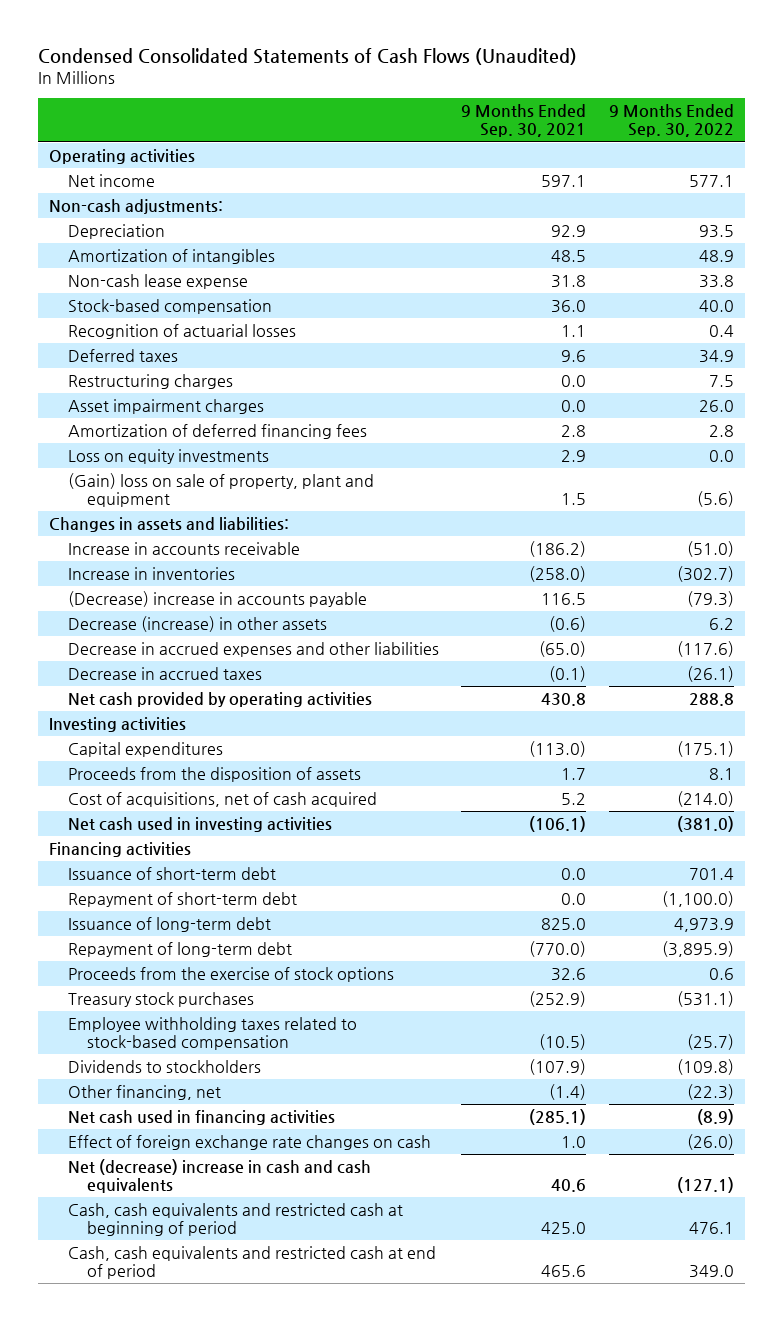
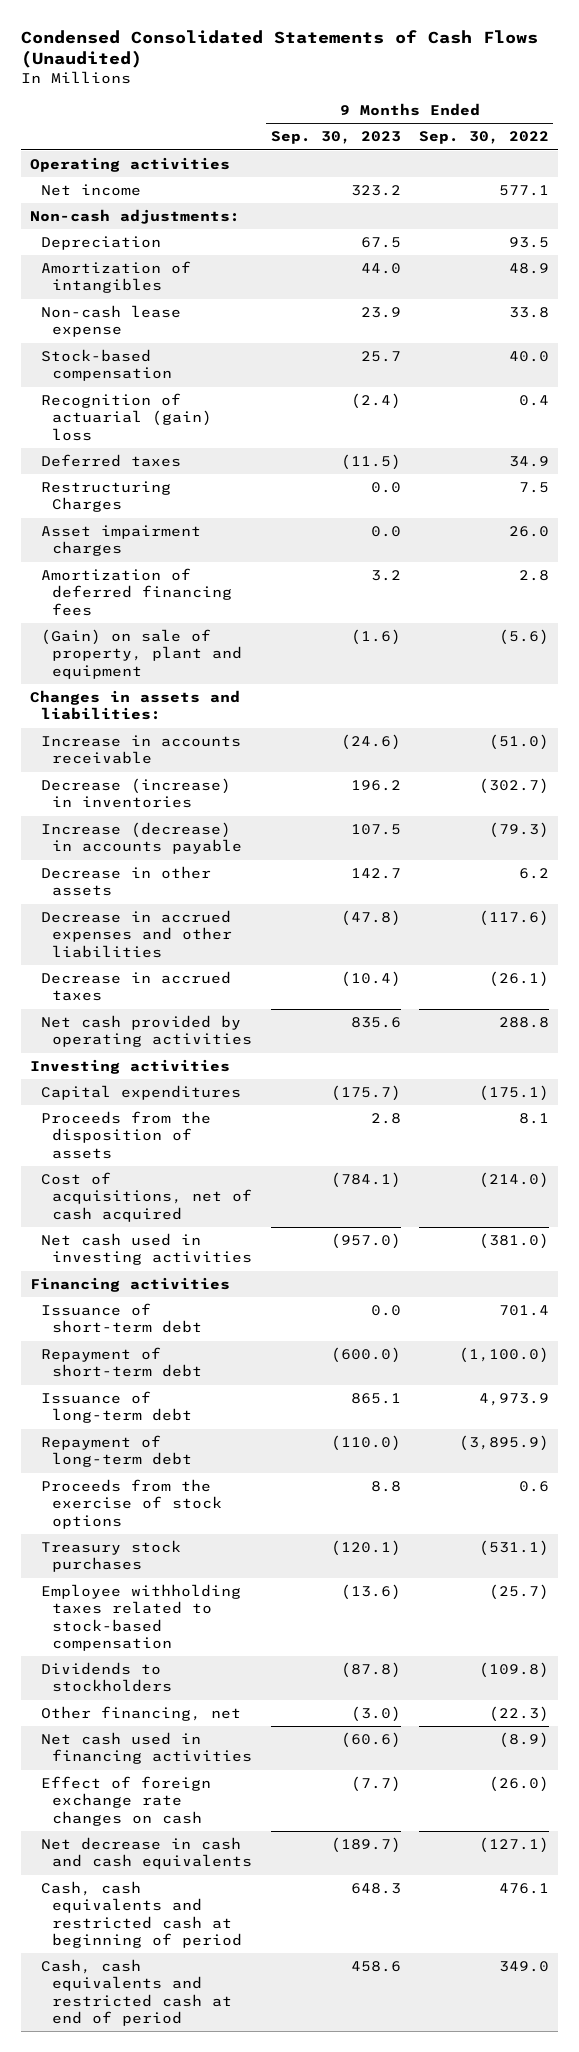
[461,104,587,138] 9 Months Ended Sep. 30, 2021 -> none
none -> [270,131,401,145] Sep. 30, 2023
[67,324,296,340] Recognition of actuarial losses -> [41,393,213,441] Recognition of actuarial (gain) loss
[67,374,233,390] Restructuring charges -> [41,481,172,513] Restructuring Charges
[67,449,269,465] Loss on equity investments -> none
[67,473,374,507] (Gain) loss on sale of property, plant and equipment -> [41,629,243,679] (Gain) on sale of property, plant and equipment
[67,567,235,581] Increase in inventories -> [41,778,232,809] Decrease (increase) in inventories
[67,591,367,608] (Decrease) increase in accounts payable -> [41,822,243,855] Increase (decrease) in accounts payable
[67,616,327,633] Decrease (increase) in other assets -> [41,866,212,897] Decrease in other assets
[67,1159,371,1193] Net (decrease) increase in cash and cash equivalents -> [41,1837,253,1870] Net decrease in cash and cash equivalents

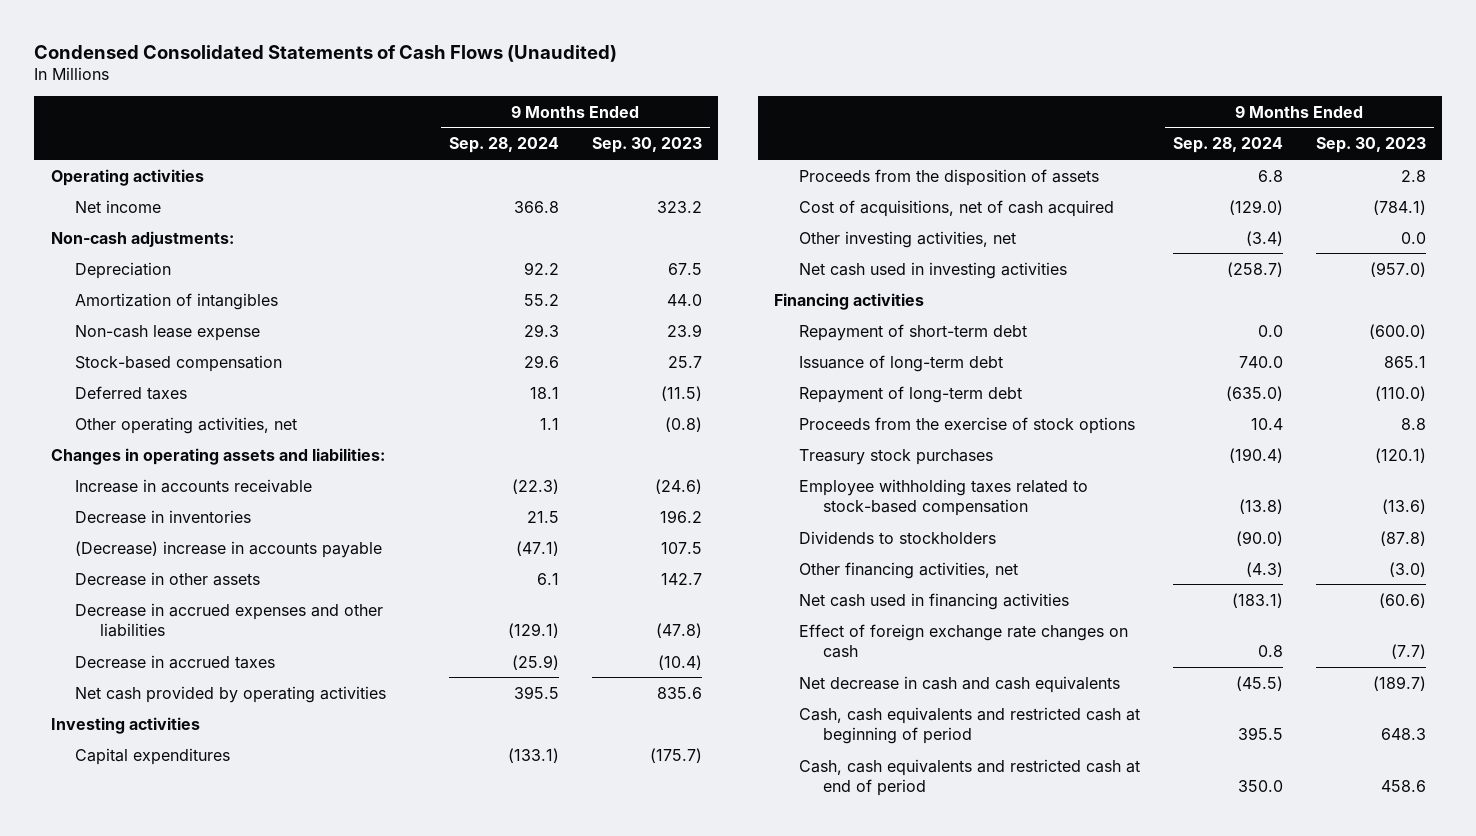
[418,131,549,145] Sep. 30, 2022 -> none
none -> [448,137,559,154] Sep. 28, 2024
[41,393,213,441] Recognition of actuarial (gain) loss -> none
[41,481,172,513] Restructuring Charges -> none
[41,525,202,557] Asset impairment charges -> none
[41,568,233,616] Amortization of deferred financing fees -> none
[41,629,243,679] (Gain) on sale of property, plant and equipment -> none
none -> [75,416,298,434] Other operating activities, net
[30,690,241,721] Changes in assets and liabilities: -> [50,447,385,465] Changes in operating assets and liabilities:
[41,778,232,809] Decrease (increase) in inventories -> [75,509,252,524] Decrease in inventories
[41,822,243,855] Increase (decrease) in accounts payable -> [75,540,383,558] (Decrease) increase in accounts payable
none -> [798,230,1016,248] Other investing activities, net
[41,1303,203,1334] Issuance of short-term debt -> none
[41,1706,242,1722] Other financing, net -> [798,561,1018,579] Other financing activities, net

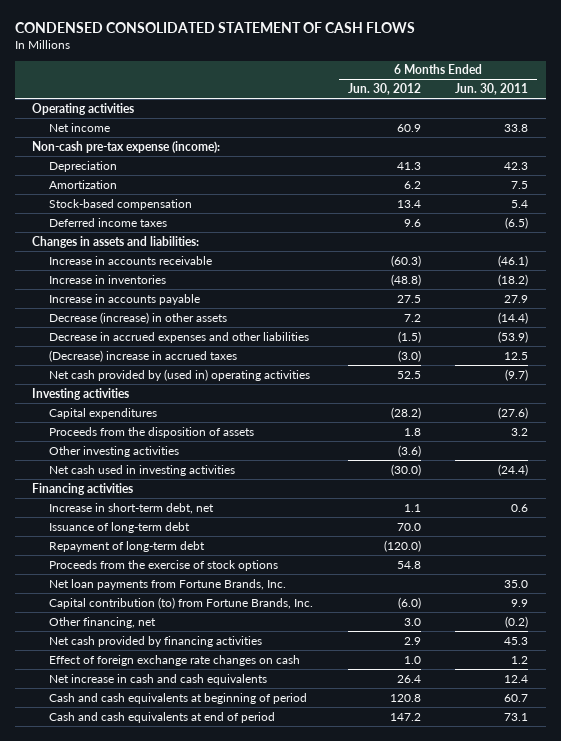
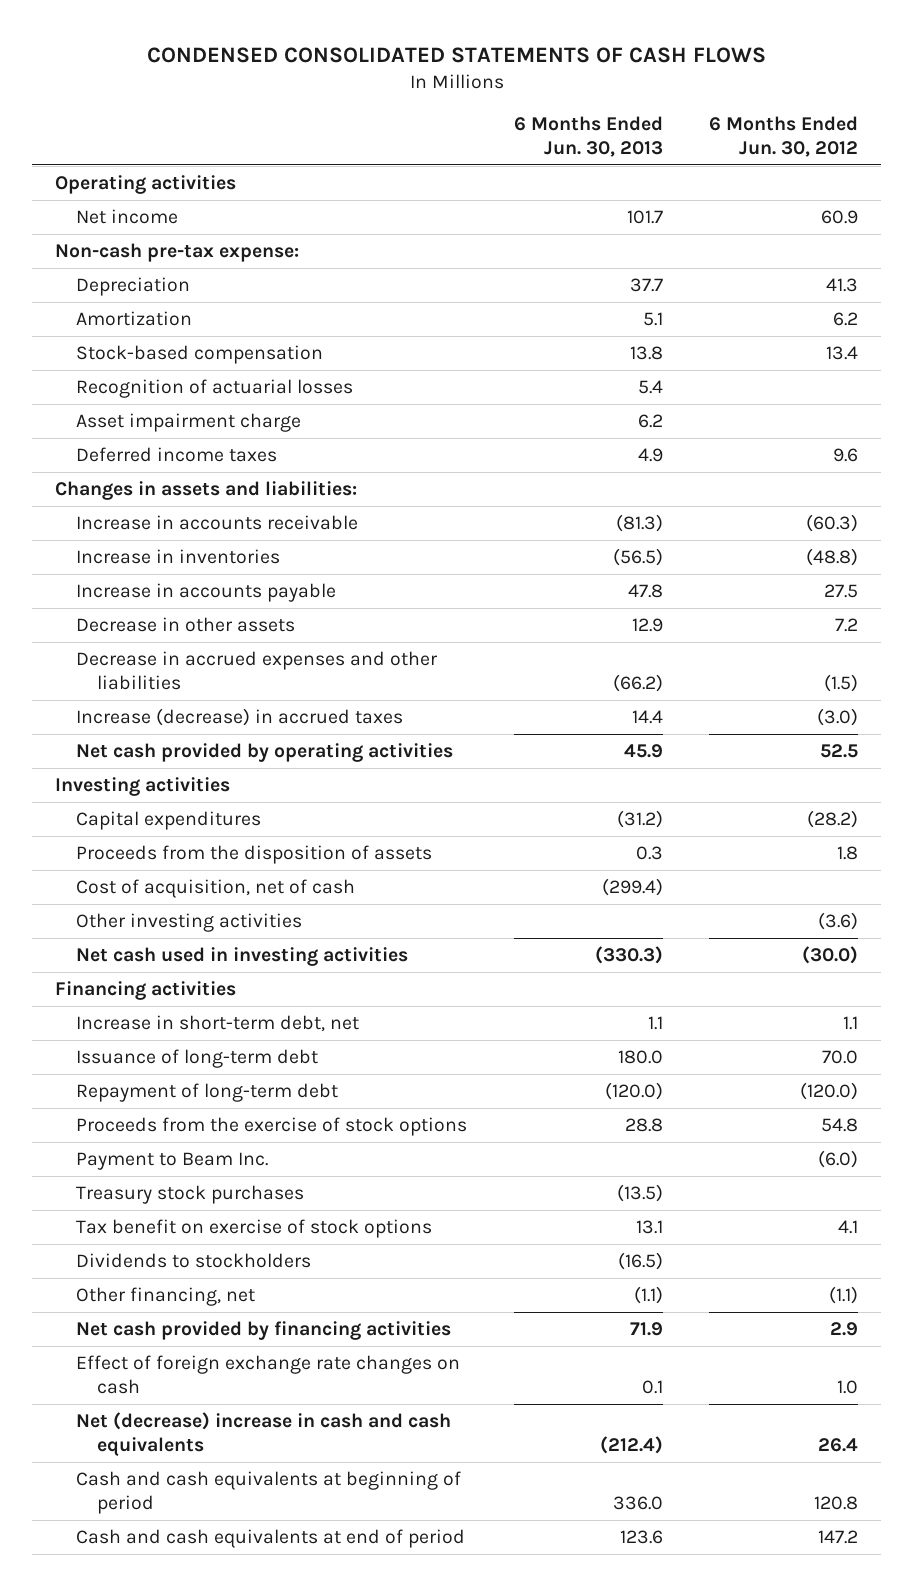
[14,22,415,34] CONDENSED CONSOLIDATED STATEMENT OF CASH FLOWS -> [146,47,766,64] CONDENSED CONSOLIDATED STATEMENTS OF CASH FLOWS
[455,83,529,96] Jun. 30, 2011 -> none
none -> [513,116,663,157] 6 Months Ended Jun. 30, 2013
[32,140,221,153] Non-cash pre-tax expense (income): -> [55,243,300,263] Non-cash pre-tax expense:
none -> [76,379,354,399] Recognition of actuarial losses
none -> [76,413,302,433] Asset impairment charge
[48,311,227,324] Decrease (increase) in other assets -> [76,617,296,633] Decrease in other assets
[48,349,237,362] (Decrease) increase in accrued taxes -> [76,708,404,727] Increase (decrease) in accrued taxes
[48,368,310,381] Net cash provided by (used in) operating activities -> [76,743,454,763] Net cash provided by operating activities
none -> [76,879,356,899] Cost of acquisition, net of cash
[48,578,286,590] Net loan payments from Fortune Brands, Inc. -> none
[48,596,313,609] Capital contribution (to) from Fortune Brands, Inc. -> none
none -> [76,1152,269,1171] Payment to Beam Inc.
none -> [76,1185,305,1205] Treasury stock purchases
none -> [76,1219,433,1239] Tax benefit on exercise of stock options
none -> [76,1253,312,1269] Dividends to stockholders
[403,617,421,626] 3.0 -> [829,1286,859,1305] (1.1)
[48,673,267,685] Net increase in cash and cash equivalents -> [76,1412,452,1456] Net (decrease) increase in cash and cash equivalents

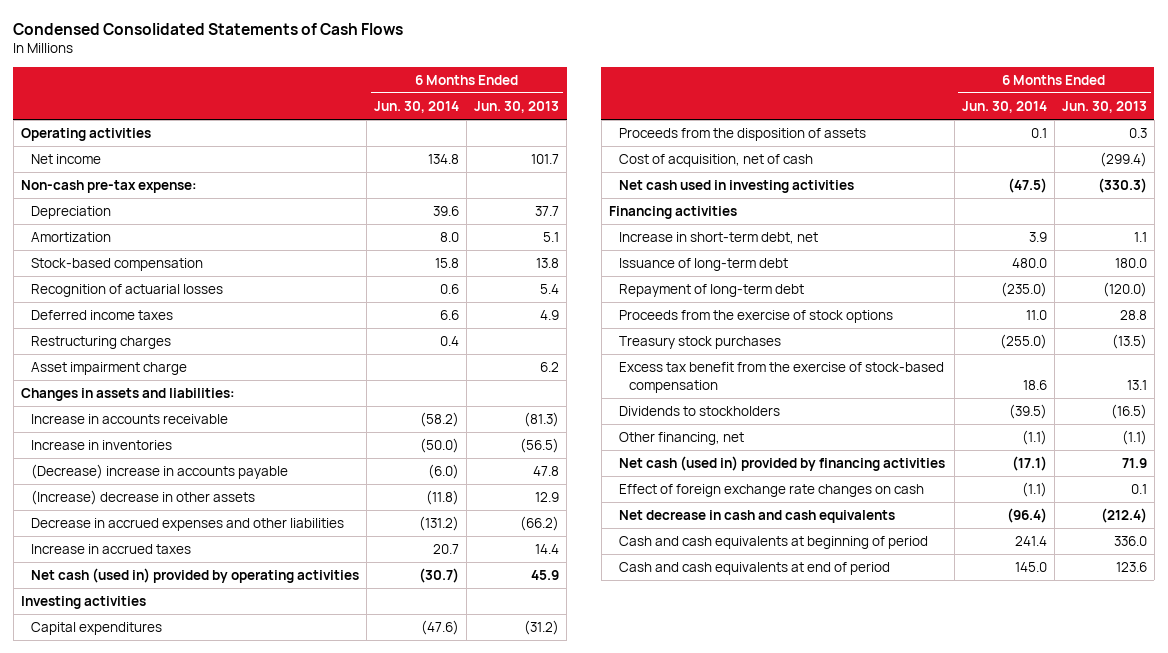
[146,47,766,64] CONDENSED CONSOLIDATED STATEMENTS OF CASH FLOWS -> [13,22,404,35] Condensed Consolidated Statements of Cash Flows
[709,116,859,157] 6 Months Ended Jun. 30, 2012 -> none
none -> [374,101,460,114] Jun. 30, 2014
none -> [31,336,172,350] Restructuring charges
[76,413,302,433] Asset impairment charge -> [31,362,188,376] Asset impairment charge
[76,583,337,603] Increase in accounts payable -> [31,464,289,480] (Decrease) increase in accounts payable
[76,617,296,633] Decrease in other assets -> [31,490,256,506] (Increase) decrease in other assets
[76,708,404,727] Increase (decrease) in accrued taxes -> [31,544,192,555] Increase in accrued taxes
[76,743,454,763] Net cash provided by operating activities -> [31,568,360,584] Net cash (used in) provided by operating activities
[76,913,303,933] Other investing activities -> none
[76,1152,269,1171] Payment to Beam Inc. -> none
[76,1219,433,1239] Tax benefit on exercise of stock options -> [618,362,944,393] Excess tax benefit from the exercise of stock-based compensation
[76,1321,452,1341] Net cash provided by financing activities -> [618,456,945,472] Net cash (used in) provided by financing activities
[76,1412,452,1456] Net (decrease) increase in cash and cash equivalents -> [618,510,895,524] Net decrease in cash and cash equivalents

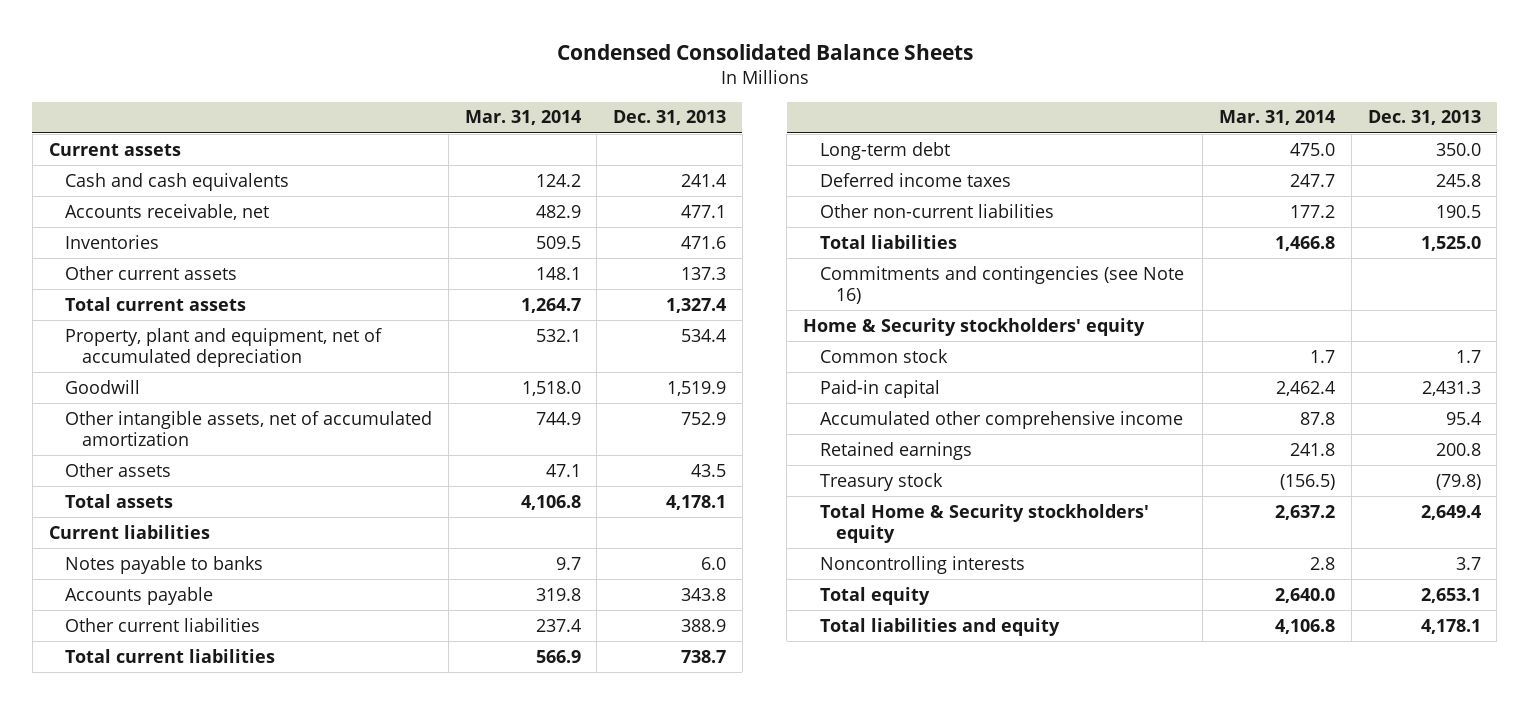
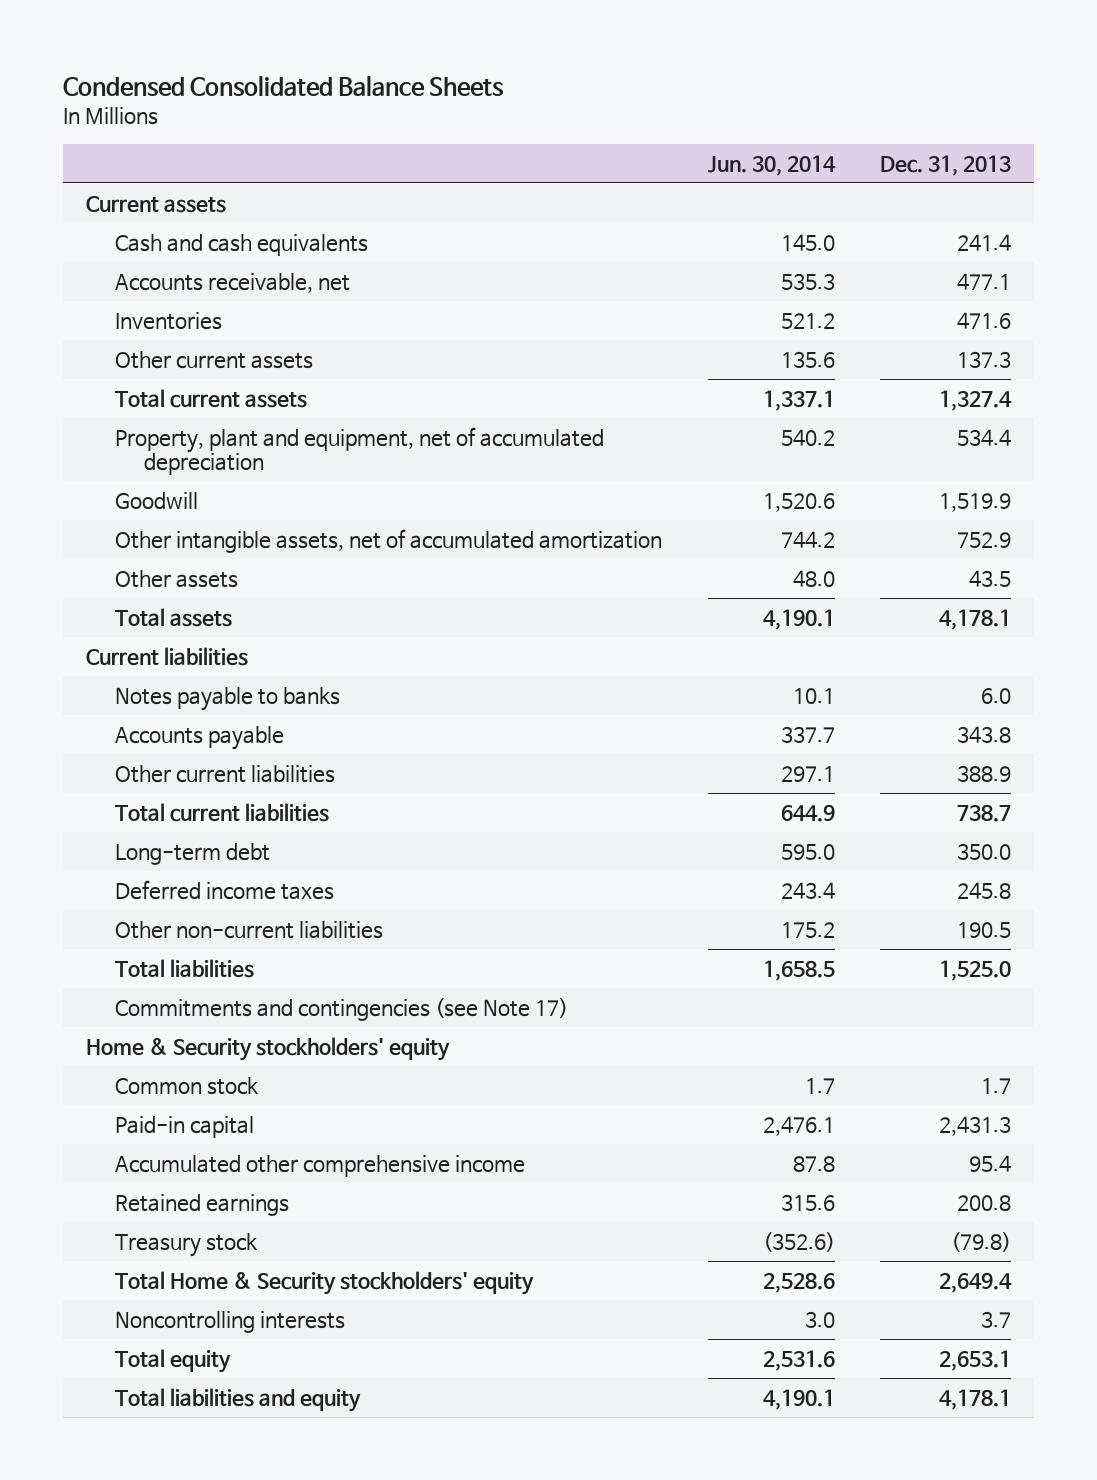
[464,110,581,126] Mar. 31, 2014 -> none
none -> [707,154,836,176] Jun. 30, 2014
[819,265,1184,305] Commitments and contingencies (see Note 16) -> [115,997,569,1021] Commitments and contingencies (see Note 17)

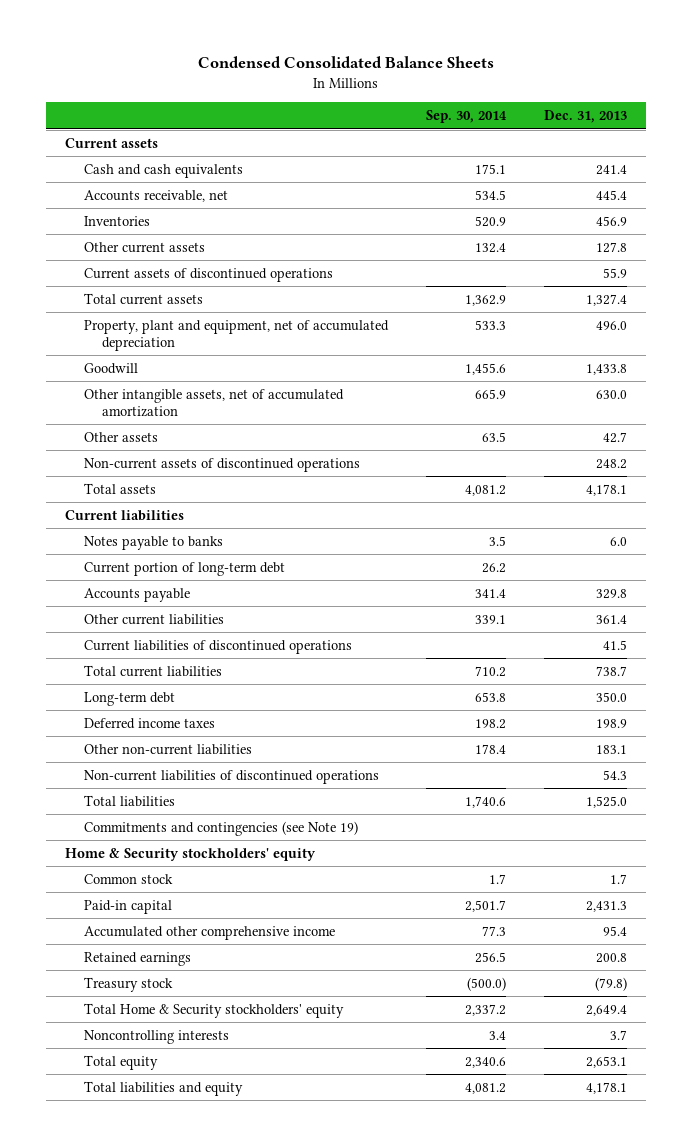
[707,154,836,176] Jun. 30, 2014 -> none
none -> [425,110,507,124] Sep. 30, 2014
[957,272,1012,290] 477.1 -> [596,189,628,200] 445.4
[957,311,1012,329] 471.6 -> [596,215,628,226] 456.9
[957,350,1012,368] 137.3 -> [596,241,628,253] 127.8
none -> [83,267,333,282] Current assets of discontinued operations
[957,428,1012,446] 534.4 -> [596,320,628,330] 496.0
[939,492,1012,512] 1,519.9 -> [586,363,628,375] 1,433.8
[957,531,1012,548] 752.9 -> [596,389,628,399] 630.0
[969,569,1012,587] 43.5 -> [603,431,628,443] 42.7
none -> [83,457,360,472] Non-current assets of discontinued operations
none -> [83,561,285,576] Current portion of long-term debt
[957,725,1012,743] 343.8 -> [596,588,628,599] 329.8
[957,764,1012,782] 388.9 -> [596,614,628,624] 361.4
none -> [83,639,352,654] Current liabilities of discontinued operations
[957,881,1012,899] 245.8 -> [596,718,628,728] 198.9
[957,921,1012,938] 190.5 -> [596,744,628,754] 183.1
none -> [83,769,379,784] Non-current liabilities of discontinued operations
[115,997,569,1021] Commitments and contingencies (see Note 17) -> [83,820,358,836] Commitments and contingencies (see Note 19)

